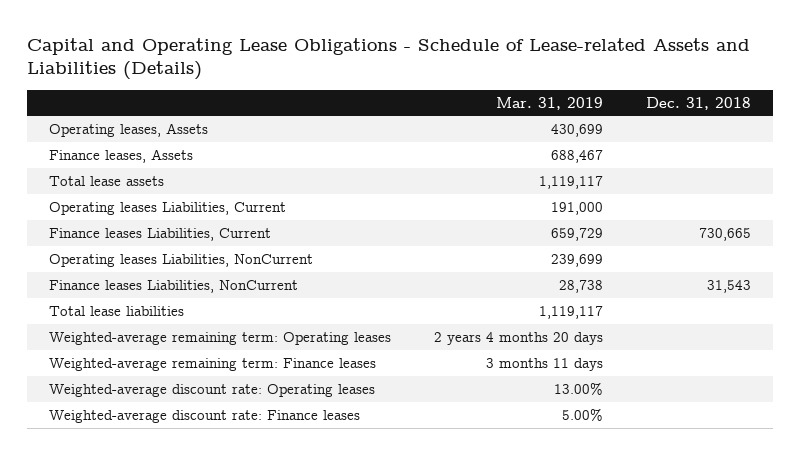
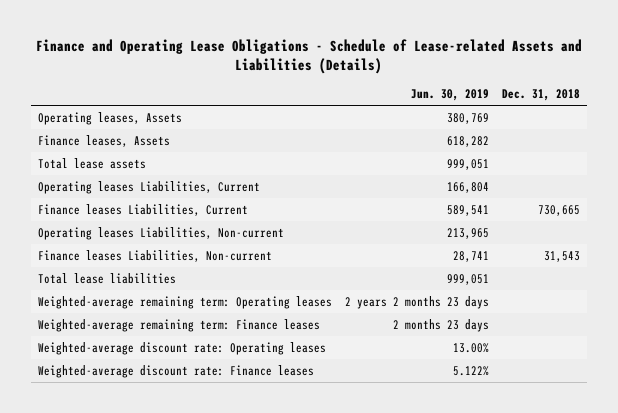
[27,37,751,81] Capital and Operating Lease Obligations - Schedule of Lease-related Assets and Liabilities (Details) -> [35,38,582,74] Finance and Operating Lease Obligations - Schedule of Lease-related Assets and Liabilities (Details)
[495,96,603,110] Mar. 31, 2019 -> none
none -> [410,89,489,102] Jun. 30, 2019
[48,253,313,267] Operating leases Liabilities, NonCurrent -> [37,226,284,240] Operating leases Liabilities, Non-current
[48,279,298,293] Finance leases Liabilities, NonCurrent -> [37,249,272,262] Finance leases Liabilities, Non-current

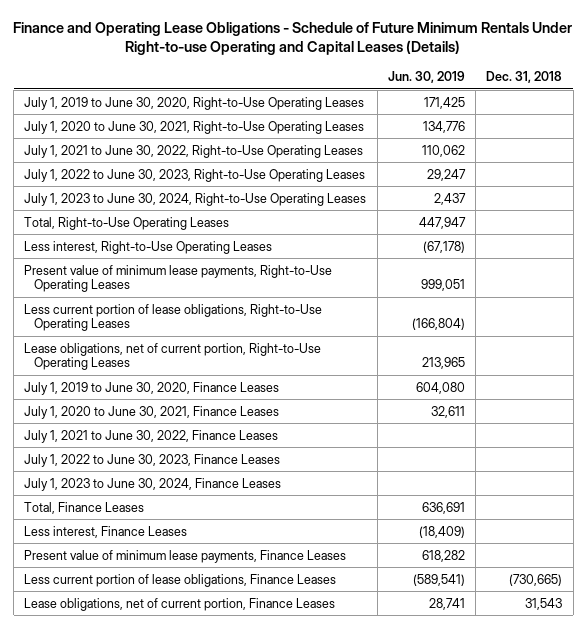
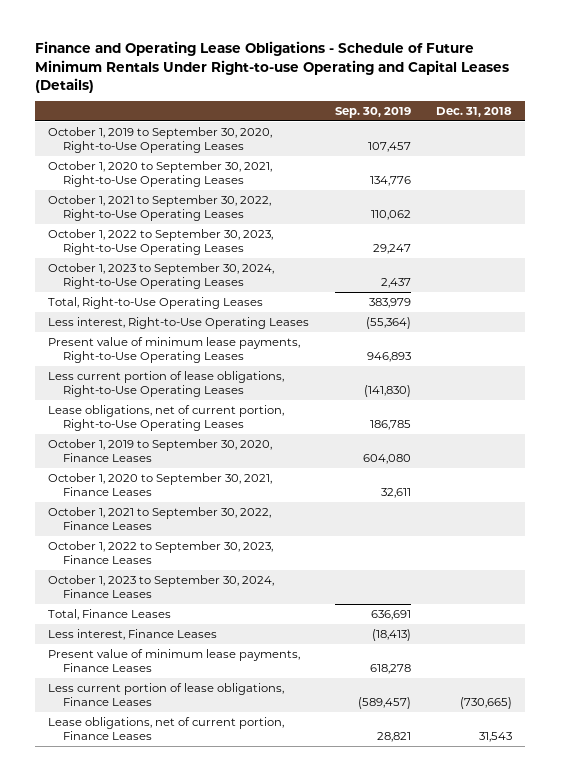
[387,71,465,84] Jun. 30, 2019 -> none
none -> [334,107,411,119] Sep. 30, 2019
[24,96,365,110] July 1, 2019 to June 30, 2020, Right-to-Use Operating Leases -> [48,126,273,154] October 1, 2019 to September 30, 2020, Right-to-Use Operating Leases
[24,120,365,134] July 1, 2020 to June 30, 2021, Right-to-Use Operating Leases -> [48,160,273,188] October 1, 2020 to September 30, 2021, Right-to-Use Operating Leases
[24,144,364,158] July 1, 2021 to June 30, 2022, Right-to-Use Operating Leases -> [48,194,272,222] October 1, 2021 to September 30, 2022, Right-to-Use Operating Leases
[24,168,366,182] July 1, 2022 to June 30, 2023, Right-to-Use Operating Leases -> [48,228,274,256] October 1, 2022 to September 30, 2023, Right-to-Use Operating Leases
[24,192,367,206] July 1, 2023 to June 30, 2024, Right-to-Use Operating Leases -> [48,262,275,290] October 1, 2023 to September 30, 2024, Right-to-Use Operating Leases
[24,381,280,395] July 1, 2019 to June 30, 2020, Finance Leases -> [48,438,273,463] October 1, 2019 to September 30, 2020, Finance Leases
[24,405,280,419] July 1, 2020 to June 30, 2021, Finance Leases -> [48,472,273,497] October 1, 2020 to September 30, 2021, Finance Leases
[24,429,279,443] July 1, 2021 to June 30, 2022, Finance Leases -> [48,506,272,531] October 1, 2021 to September 30, 2022, Finance Leases
[24,453,281,467] July 1, 2022 to June 30, 2023, Finance Leases -> [48,540,274,565] October 1, 2022 to September 30, 2023, Finance Leases
[24,477,282,491] July 1, 2023 to June 30, 2024, Finance Leases -> [48,574,275,599] October 1, 2023 to September 30, 2024, Finance Leases

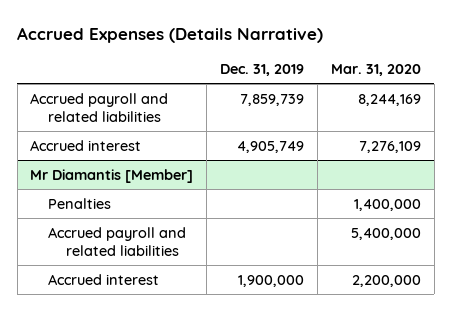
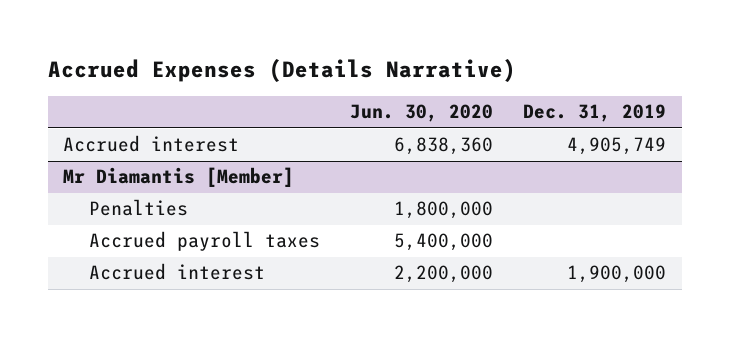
[331,63,422,76] Mar. 31, 2020 -> none
none -> [350,104,494,123] Jun. 30, 2020
[30,92,169,122] Accrued payroll and related liabilities -> none
[47,226,186,256] Accrued payroll and related liabilities -> none
none -> [88,231,320,252] Accrued payroll taxes

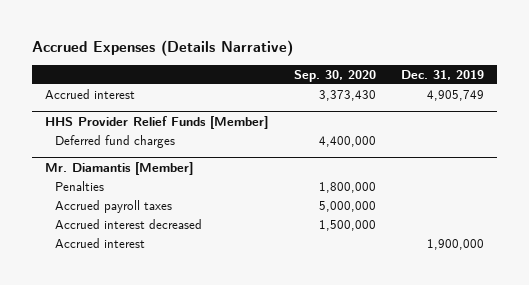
[350,104,494,123] Jun. 30, 2020 -> none
none -> [293,69,376,82] Sep. 30, 2020
none -> [45,115,269,129] HHS Provider Relief Funds [Member]
none -> [55,134,176,148] Deferred fund charges
[62,167,294,188] Mr Diamantis [Member] -> [45,161,194,175] Mr. Diamantis [Member]
none -> [55,218,203,229] Accrued interest decreased

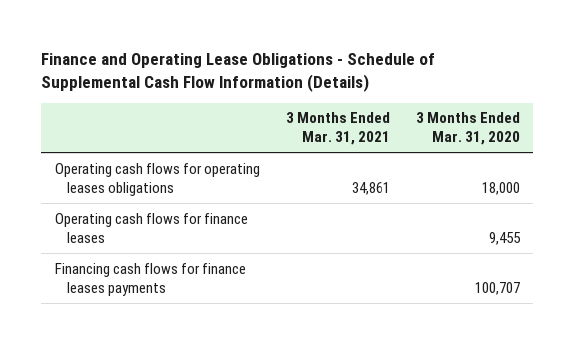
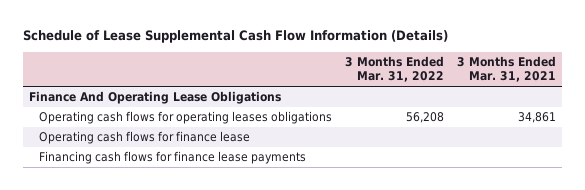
[41,52,436,92] Finance and Operating Lease Obligations - Schedule of Supplemental Cash Flow Information (Details) -> [22,30,448,44] Schedule of Lease Supplemental Cash Flow Information (Details)
[415,112,520,146] 3 Months Ended Mar. 31, 2020 -> none
none -> [344,56,444,83] 3 Months Ended Mar. 31, 2022
none -> [29,91,282,105] Finance And Operating Lease Obligations
[54,212,248,243] Operating cash flows for finance leases -> [38,131,250,145] Operating cash flows for finance lease
[54,262,246,296] Financing cash flows for finance leases payments -> [38,151,306,165] Financing cash flows for finance lease payments

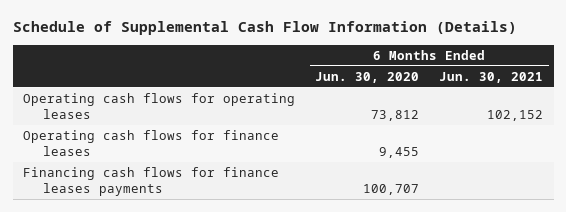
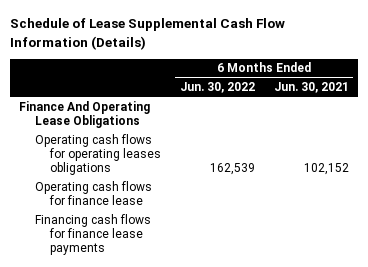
[12,21,517,36] Schedule of Supplemental Cash Flow Information (Details) -> [9,18,285,50] Schedule of Lease Supplemental Cash Flow Information (Details)
[315,71,420,83] Jun. 30, 2020 -> none
none -> [180,82,256,94] Jun. 30, 2022
none -> [19,100,151,128] Finance And Operating Lease Obligations
[22,93,295,120] Operating cash flows for operating leases -> [34,133,162,175] Operating cash flows for operating leases obligations
[22,130,279,157] Operating cash flows for finance leases -> [34,180,152,205] Operating cash flows for finance lease
[22,167,279,197] Financing cash flows for finance leases payments -> [34,213,151,255] Financing cash flows for finance lease payments

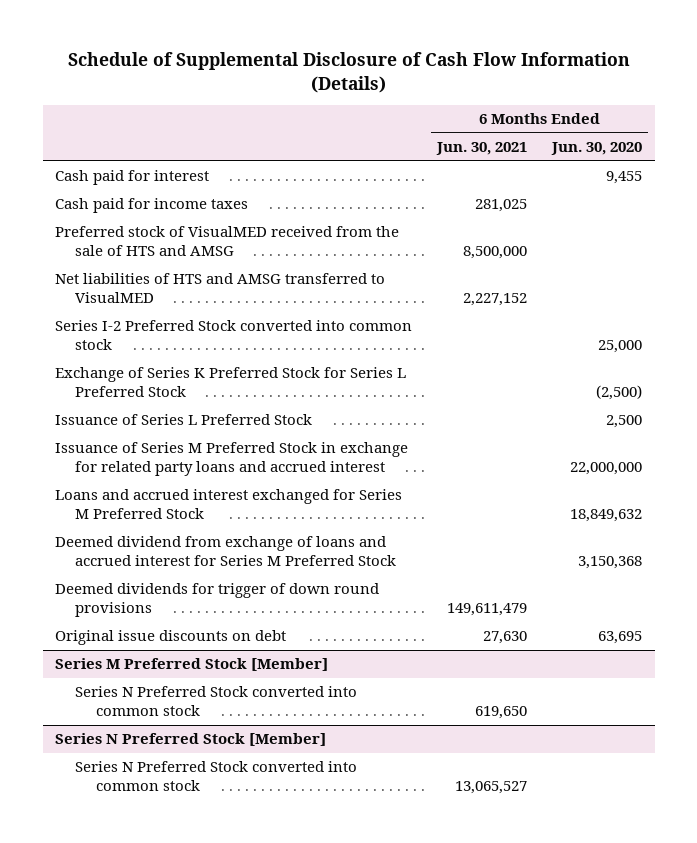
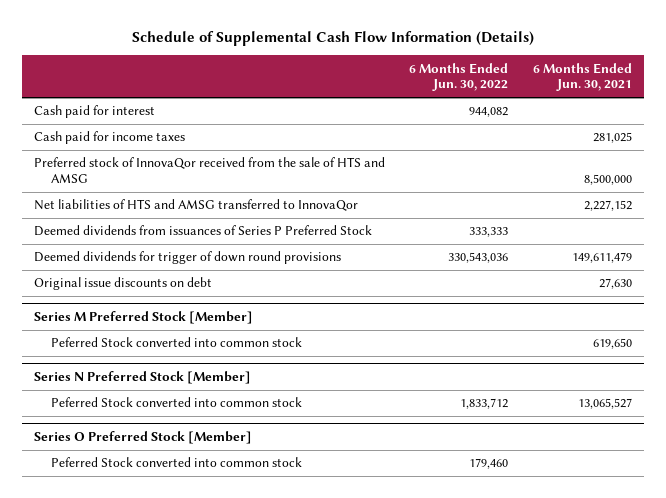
[67,52,630,93] Schedule of Supplemental Disclosure of Cash Flow Information (Details) -> [131,31,534,47] Schedule of Supplemental Cash Flow Information (Details)
[551,142,643,156] Jun. 30, 2020 -> none
none -> [409,62,509,92] 6 Months Ended Jun. 30, 2022
[55,320,413,351] Series I-2 Preferred Stock converted into common stock -> none
[55,367,407,398] Exchange of Series K Preferred Stock for Series L Preferred Stock -> none
[55,414,313,426] Issuance of Series L Preferred Stock -> none
[55,442,409,477] Issuance of Series M Preferred Stock in exchange for related party loans and accrued interest -> none
[55,489,403,520] Loans and accrued interest exchanged for Series M Preferred Stock -> none
[55,536,397,567] Deemed dividend from exchange of loans and accrued interest for Series M Preferred Stock -> none
[55,226,400,257] Preferred stock of VisualMED received from the sale of HTS and AMSG -> [33,157,385,183] Preferred stock of InnovaQor received from the sale of HTS and AMSG
[55,273,386,304] Net liabilities of HTS and AMSG transferred to VisualMED -> [33,199,358,212] Net liabilities of HTS and AMSG transferred to InnovaQor
none -> [33,225,372,237] Deemed dividends from issuances of Series P Preferred Stock
[75,686,358,717] Series N Preferred Stock converted into common stock -> [50,337,302,348] Peferred Stock converted into common stock
[75,761,358,792] Series N Preferred Stock converted into common stock -> [50,397,302,408] Peferred Stock converted into common stock
none -> [33,431,252,445] Series O Preferred Stock [Member]
none -> [50,457,302,468] Peferred Stock converted into common stock

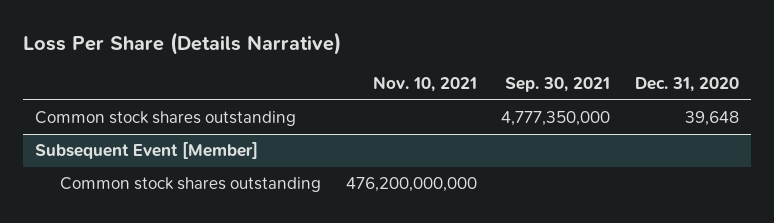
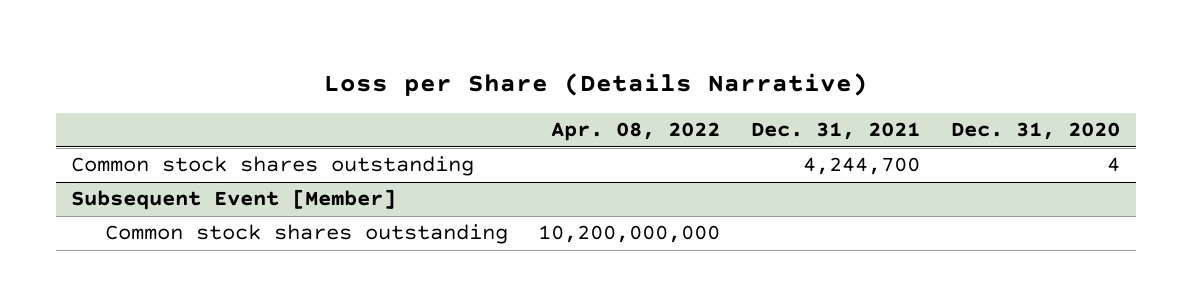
[22,31,341,55] Loss Per Share (Details Narrative) -> [323,72,868,96] Loss per Share (Details Narrative)
[372,76,477,93] Nov. 10, 2021 -> none
[505,77,611,93] Sep. 30, 2021 -> none
none -> [551,122,721,142] Apr. 08, 2022
none -> [751,122,921,141] Dec. 31, 2021
[685,111,740,127] 39,648 -> [1107,157,1121,173] 4

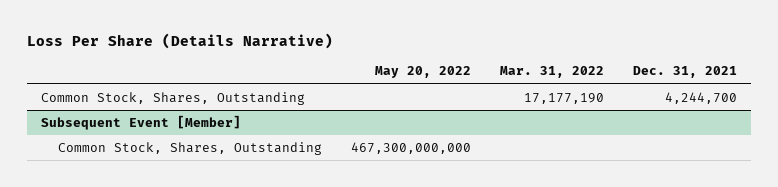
[323,72,868,96] Loss per Share (Details Narrative) -> [26,33,333,50] Loss Per Share (Details Narrative)
[551,122,721,142] Apr. 08, 2022 -> none
[951,122,1121,141] Dec. 31, 2020 -> none
none -> [375,66,472,79] May 20, 2022
none -> [499,66,604,79] Mar. 31, 2022
[71,156,475,177] Common stock shares outstanding -> [41,91,306,105] Common Stock, Shares, Outstanding
[104,224,508,245] Common stock shares outstanding -> [58,141,323,155] Common Stock, Shares, Outstanding

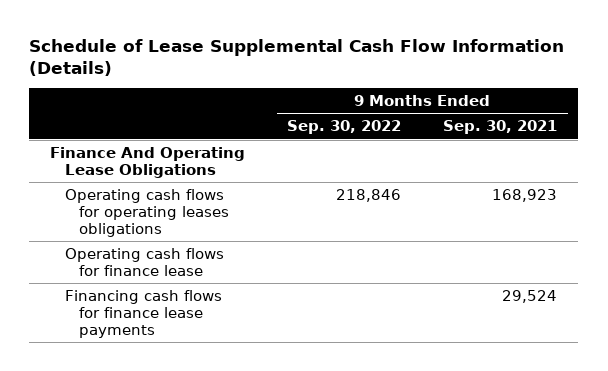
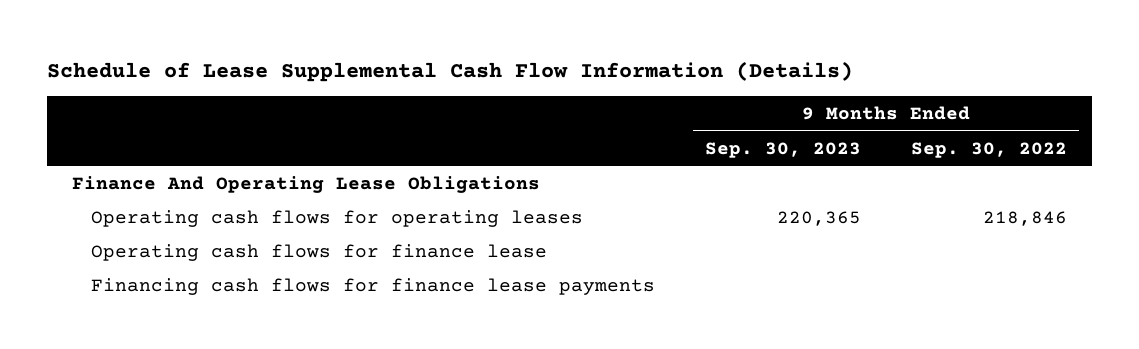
[443,120,558,135] Sep. 30, 2021 -> none
none -> [704,141,861,158] Sep. 30, 2023
[64,188,229,237] Operating cash flows for operating leases obligations -> [91,209,584,227] Operating cash flows for operating leases

